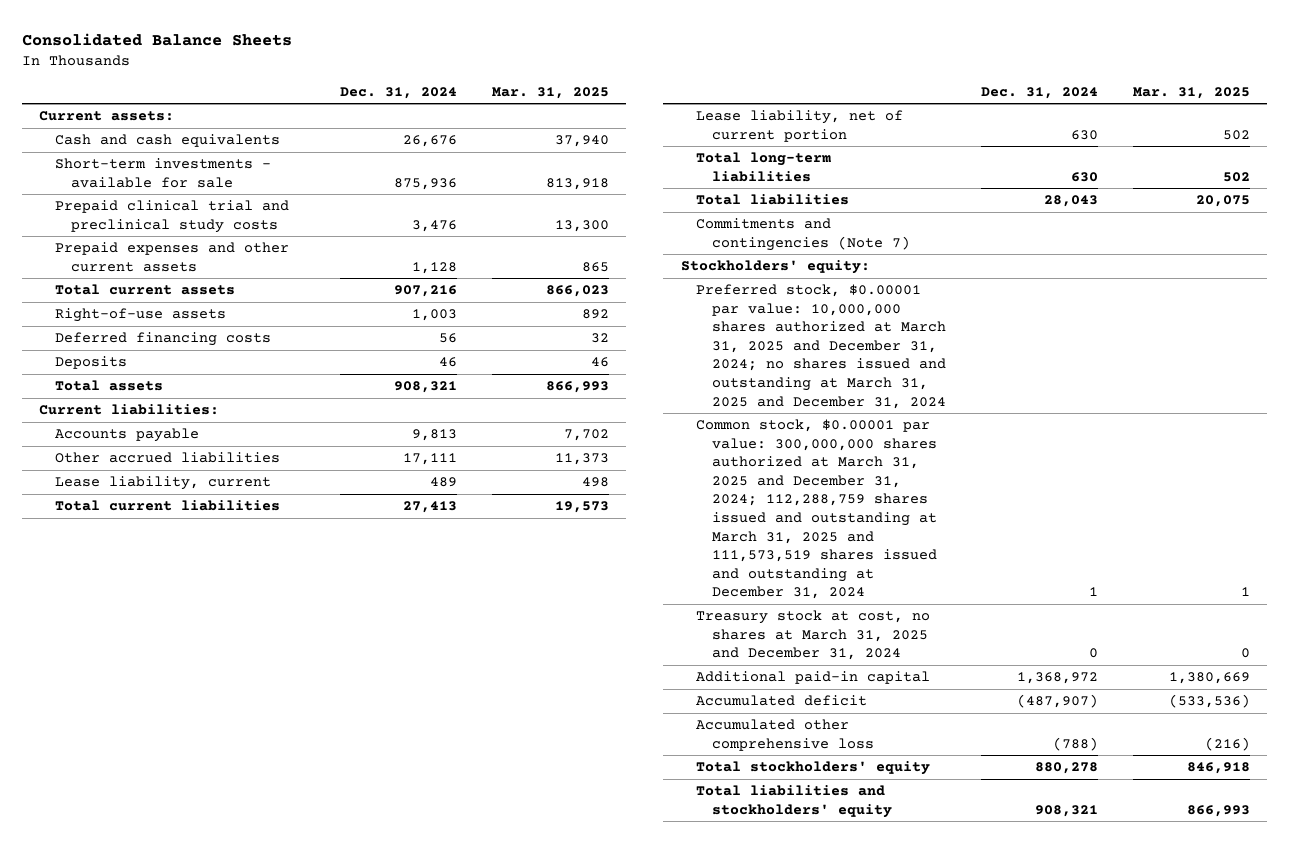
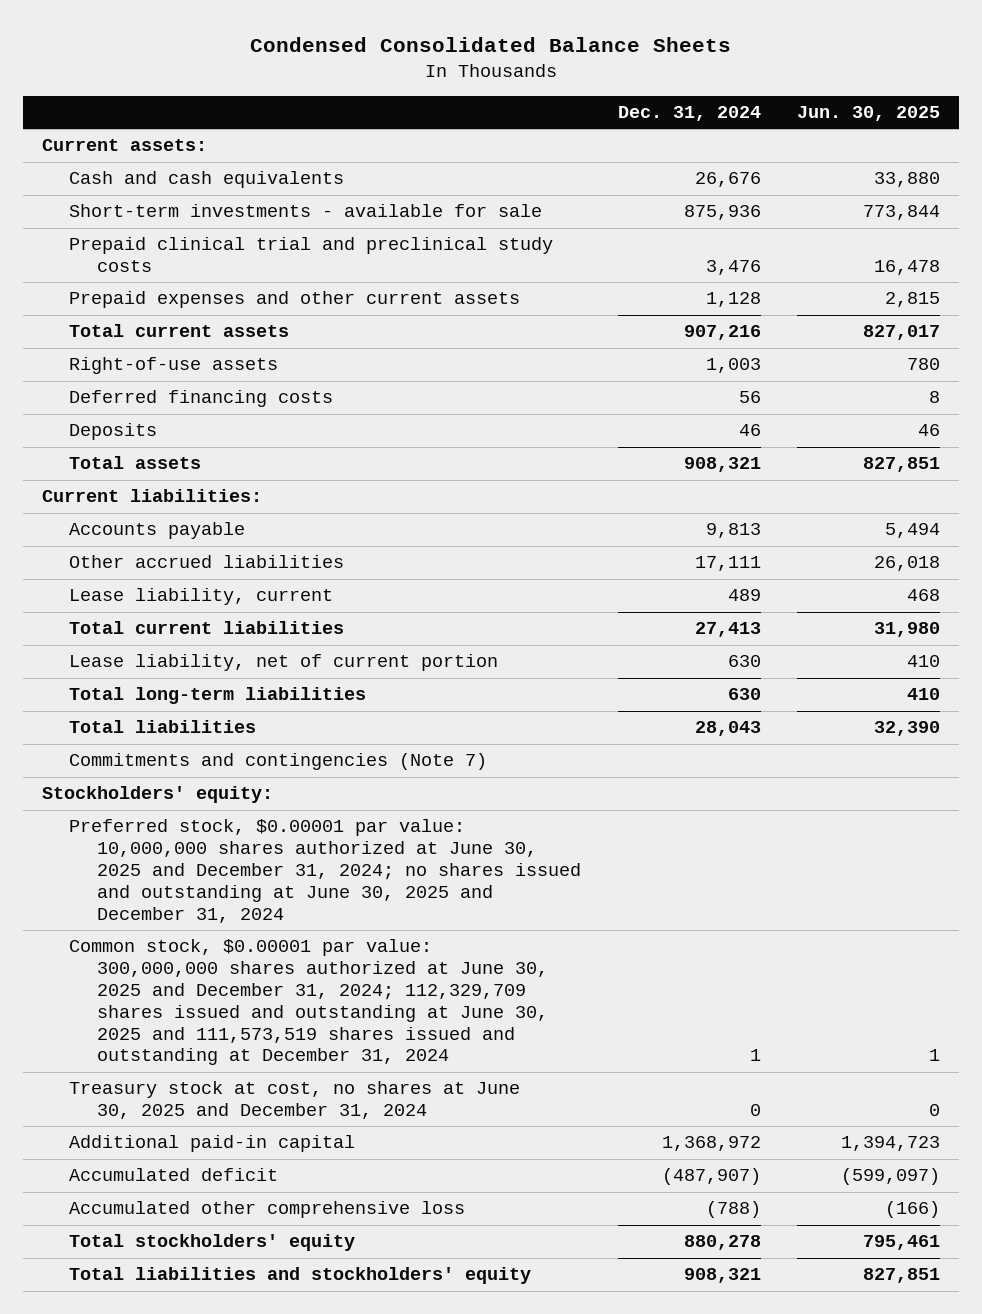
[21,32,292,46] Consolidated Balance Sheets -> [250,37,732,53] Condensed Consolidated Balance Sheets
[491,86,609,99] Mar. 31, 2025 -> none
none -> [797,105,941,121] Jun. 30, 2025
[696,284,946,409] Preferred stock, $0.00001 par value: 10,000,000 shares authorized at March 31, 2025 and December 31, 2024; no shares issued and outstanding at March 31, 2025 and December 31, 2024 -> [69,819,581,923] Preferred stock, $0.00001 par value: 10,000,000 shares authorized at June 30, 2025 and December 31, 2024; no shares issued and outstanding at June 30, 2025 and December 31, 2024
[696,419,937,600] Common stock, $0.00001 par value: 300,000,000 shares authorized at March 31, 2025 and December 31, 2024; 112,288,759 shares issued and outstanding at March 31, 2025 and 111,573,519 shares issued and outstanding at December 31, 2024 -> [69,939,548,1066] Common stock, $0.00001 par value: 300,000,000 shares authorized at June 30, 2025 and December 31, 2024; 112,329,709 shares issued and outstanding at June 30, 2025 and 111,573,519 shares issued and outstanding at December 31, 2024
[696,610,931,661] Treasury stock at cost, no shares at March 31, 2025 and December 31, 2024 -> [69,1081,521,1120] Treasury stock at cost, no shares at June 30, 2025 and December 31, 2024

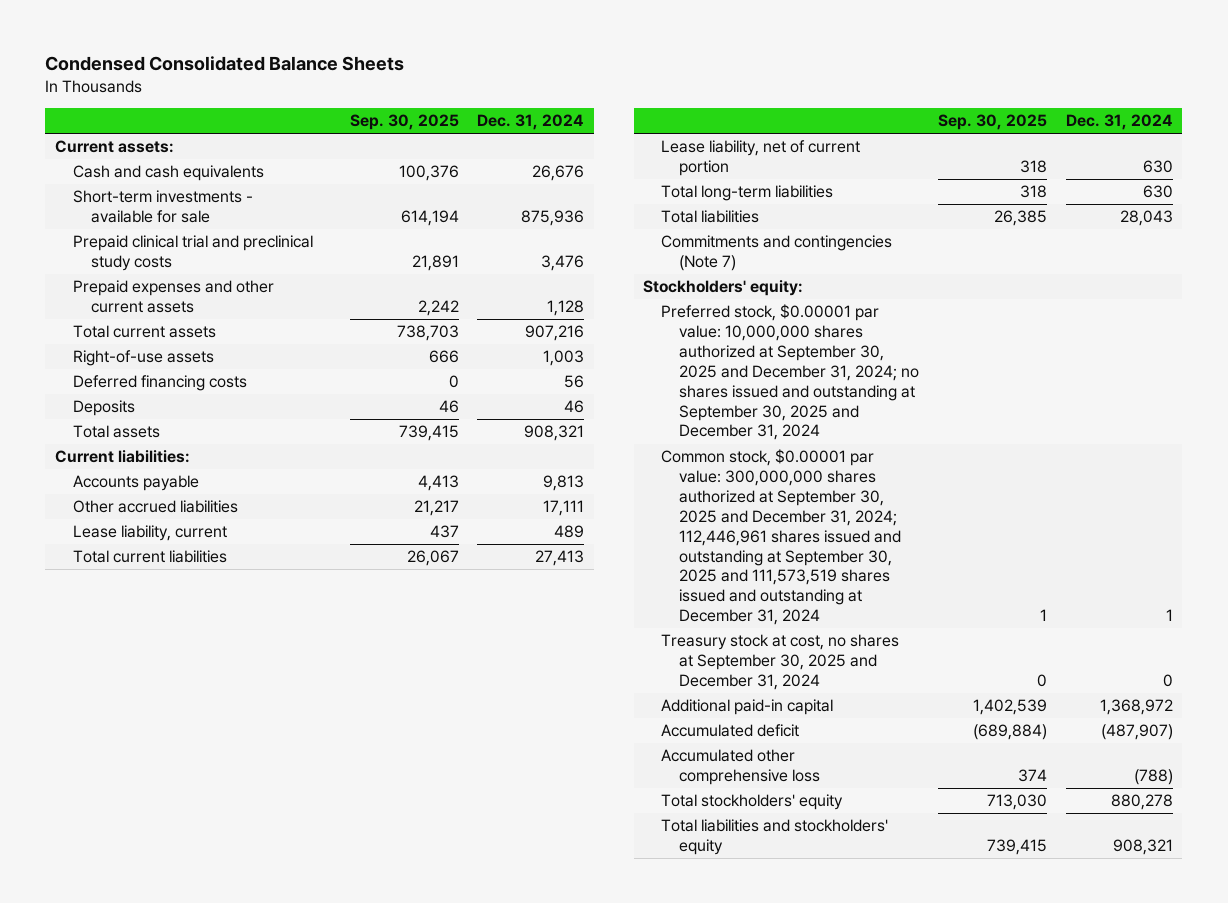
[797,105,941,121] Jun. 30, 2025 -> none
none -> [349,114,459,131] Sep. 30, 2025
[69,819,581,923] Preferred stock, $0.00001 par value: 10,000,000 shares authorized at June 30, 2025 and December 31, 2024; no shares issued and outstanding at June 30, 2025 and December 31, 2024 -> [661,304,920,441] Preferred stock, $0.00001 par value: 10,000,000 shares authorized at September 30, 2025 and December 31, 2024; no shares issued and outstanding at September 30, 2025 and December 31, 2024
[69,939,548,1066] Common stock, $0.00001 par value: 300,000,000 shares authorized at June 30, 2025 and December 31, 2024; 112,329,709 shares issued and outstanding at June 30, 2025 and 111,573,519 shares issued and outstanding at December 31, 2024 -> [661,449,902,626] Common stock, $0.00001 par value: 300,000,000 shares authorized at September 30, 2025 and December 31, 2024; 112,446,961 shares issued and outstanding at September 30, 2025 and 111,573,519 shares issued and outstanding at December 31, 2024
[69,1081,521,1120] Treasury stock at cost, no shares at June 30, 2025 and December 31, 2024 -> [661,634,900,691] Treasury stock at cost, no shares at September 30, 2025 and December 31, 2024

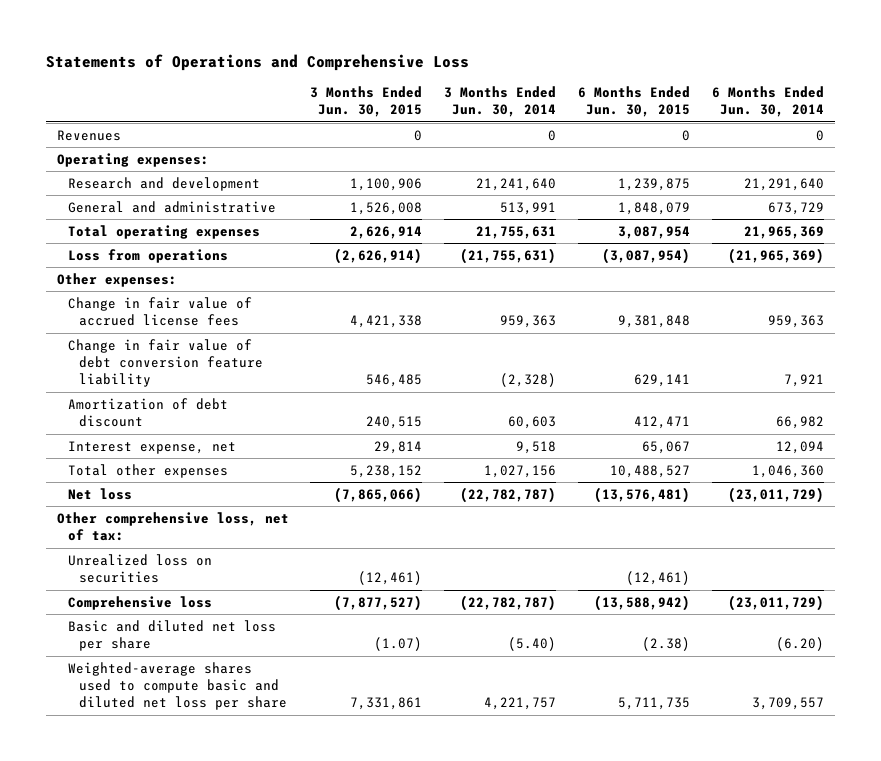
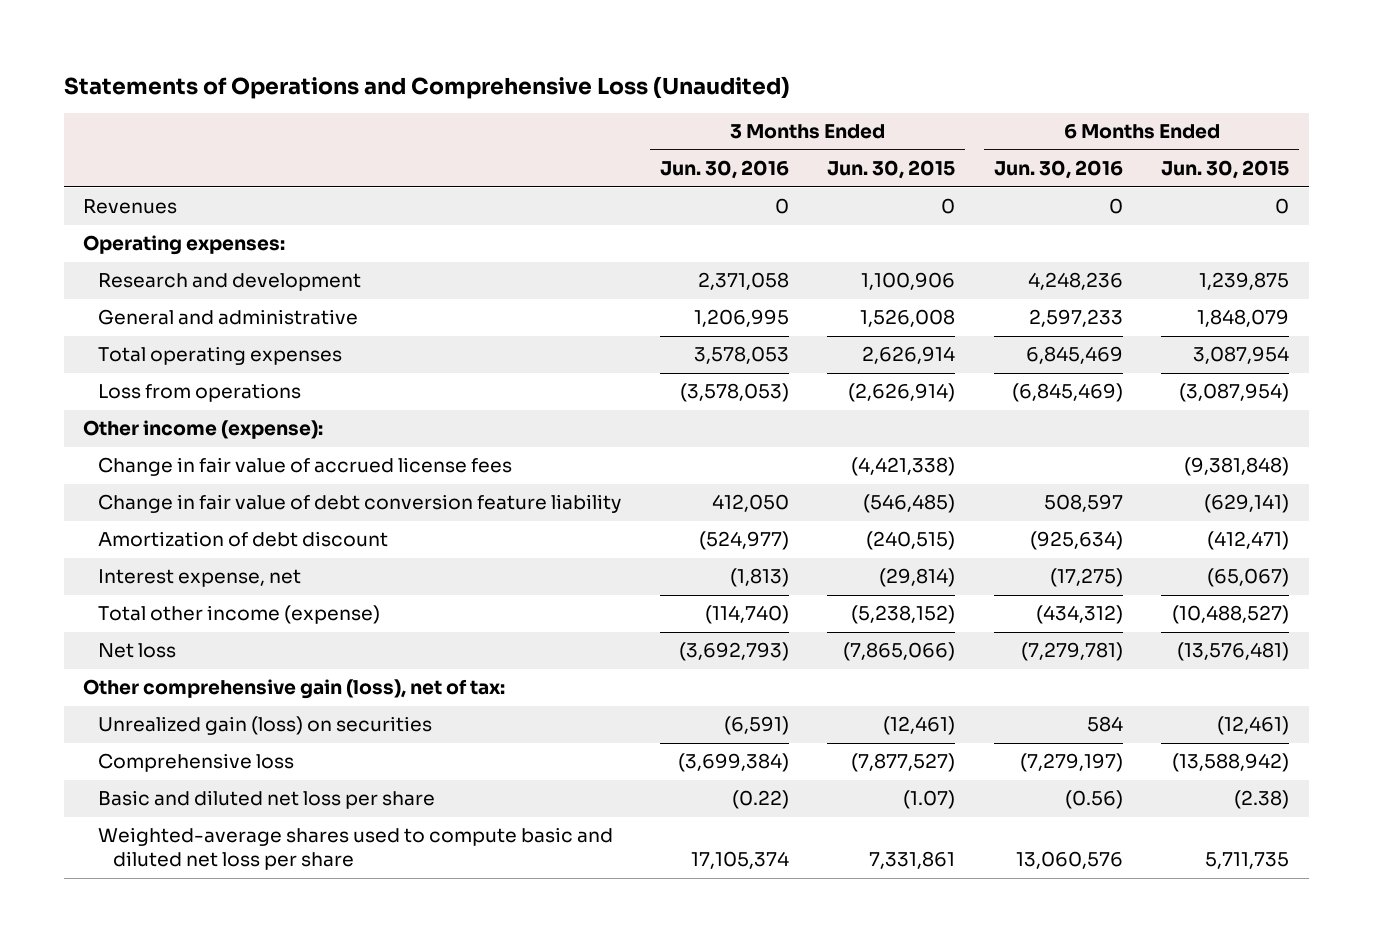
[45,53,469,71] Statements of Operations and Comprehensive Loss -> [63,75,790,99] Statements of Operations and Comprehensive Loss (Unaudited)
[444,86,557,118] 3 Months Ended Jun. 30, 2014 -> none
[712,86,825,118] 6 Months Ended Jun. 30, 2014 -> none
none -> [659,160,789,180] Jun. 30, 2016
none -> [993,160,1123,180] Jun. 30, 2016
[56,272,177,287] Other expenses: -> [83,420,324,440] Other income (expense):
[350,315,423,329] 4,421,338 -> [851,457,956,477] (4,421,338)
[618,315,691,329] 9,381,848 -> [1184,457,1290,477] (9,381,848)
[366,374,423,388] 546,485 -> [863,494,956,514] (546,485)
[634,374,691,388] 629,141 -> [1204,494,1290,514] (629,141)
[366,416,423,430] 240,515 -> [866,531,956,551] (240,515)
[634,416,691,430] 412,471 -> [1207,531,1290,551] (412,471)
[374,440,423,454] 29,814 -> [879,568,956,588] (29,814)
[642,440,691,454] 65,067 -> [1207,568,1290,588] (65,067)
[67,463,228,478] Total other expenses -> [98,605,381,625] Total other income (expense)
[350,464,423,478] 5,238,152 -> [851,605,956,625] (5,238,152)
[610,464,691,478] 10,488,527 -> [1172,605,1290,625] (10,488,527)
[56,511,289,542] Other comprehensive loss, net of tax: -> [83,679,506,700] Other comprehensive gain (loss), net of tax:
[67,553,212,584] Unrealized loss on securities -> [98,716,433,736] Unrealized gain (loss) on securities

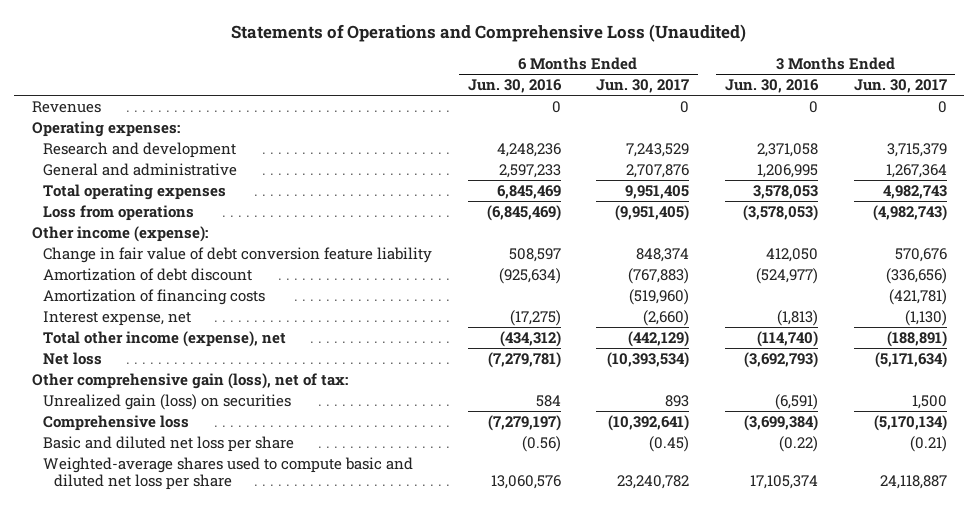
[827,160,956,180] Jun. 30, 2015 -> none
[1161,160,1290,180] Jun. 30, 2015 -> none
none -> [596,79,690,94] Jun. 30, 2017
none -> [853,79,947,94] Jun. 30, 2017
[98,457,513,477] Change in fair value of accrued license fees -> none
none -> [42,289,265,306] Amortization of financing costs
[98,605,381,625] Total other income (expense) -> [42,331,286,348] Total other income (expense), net

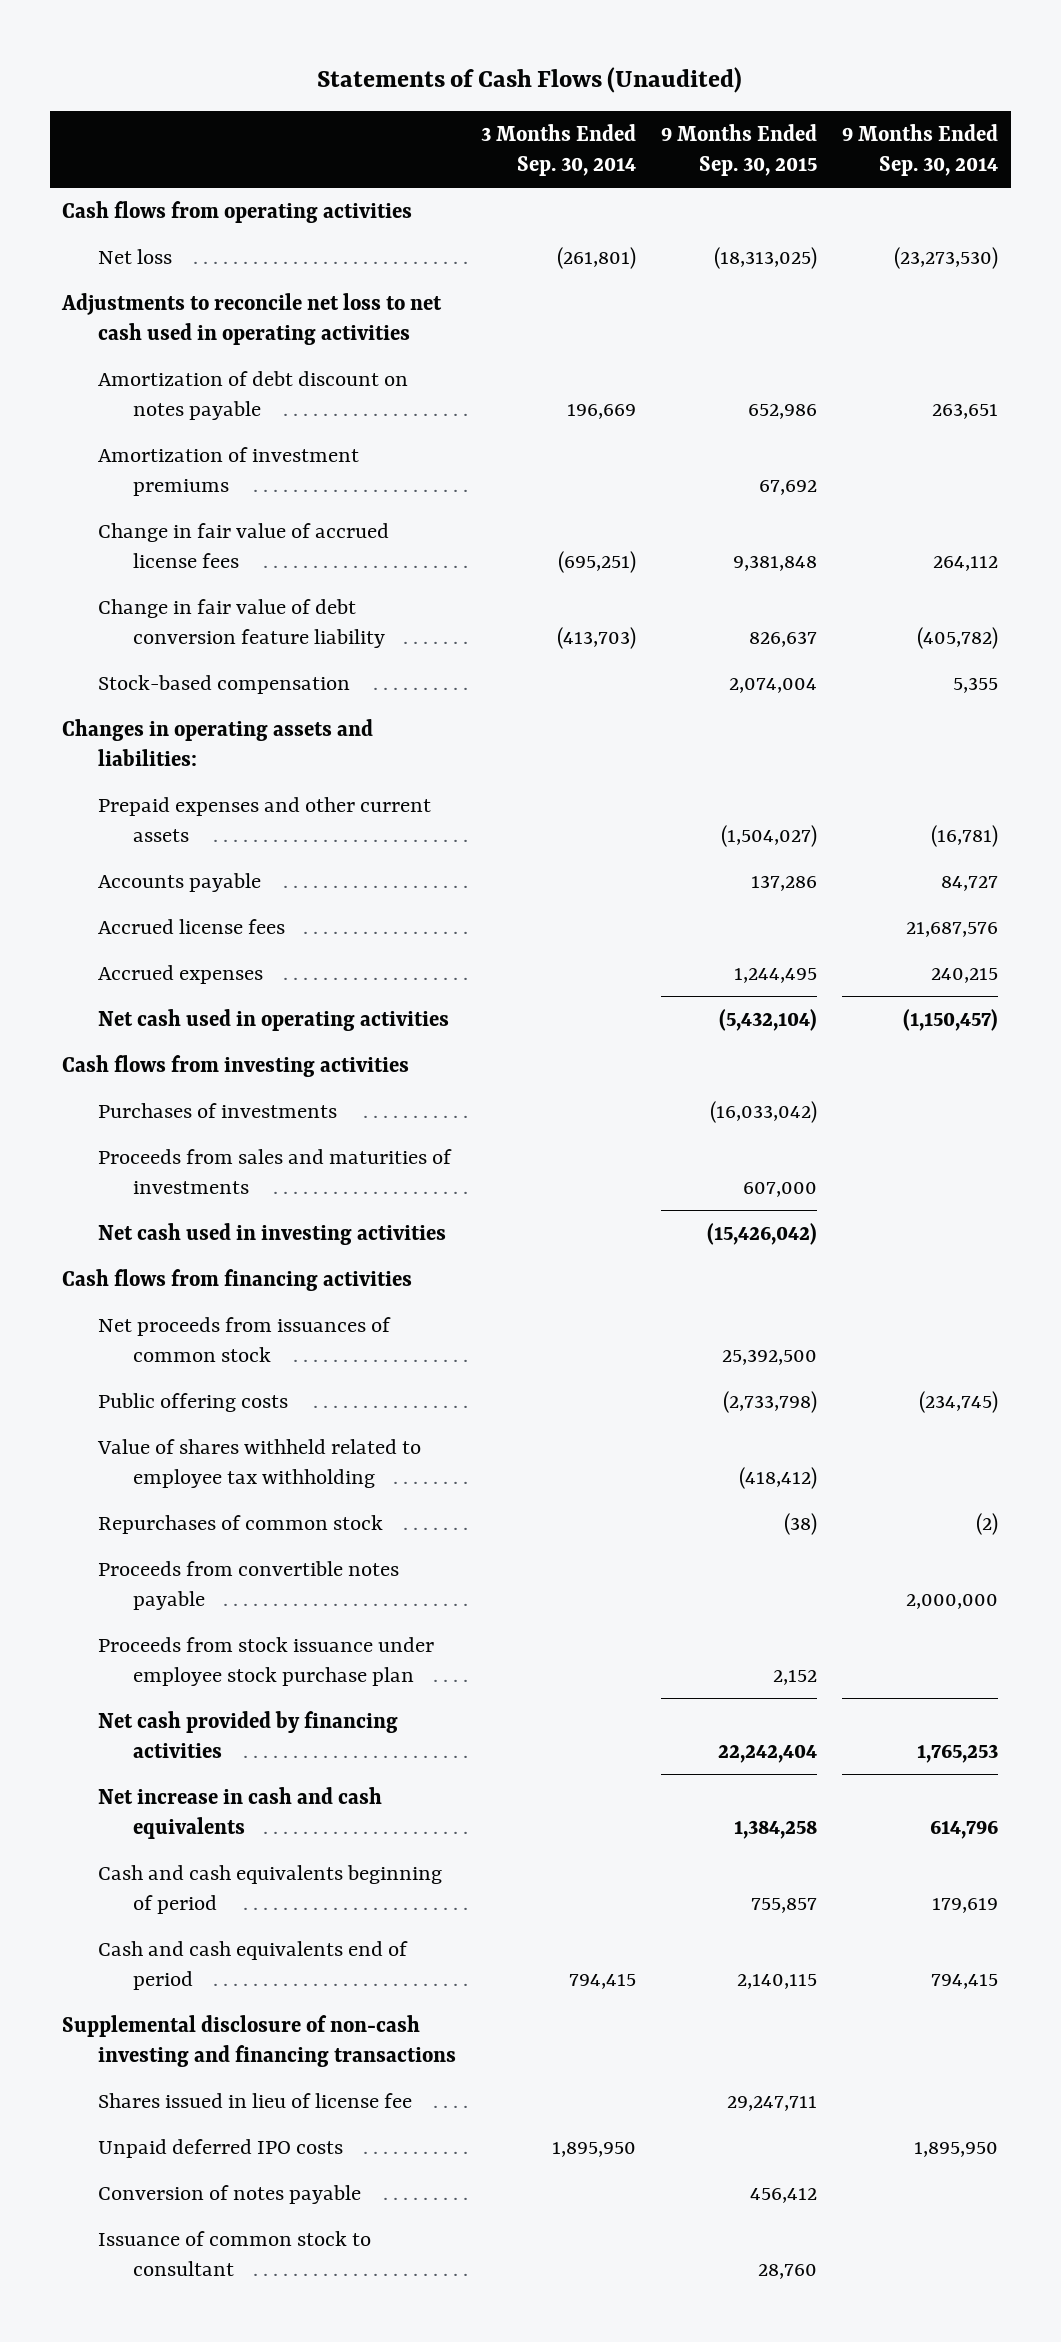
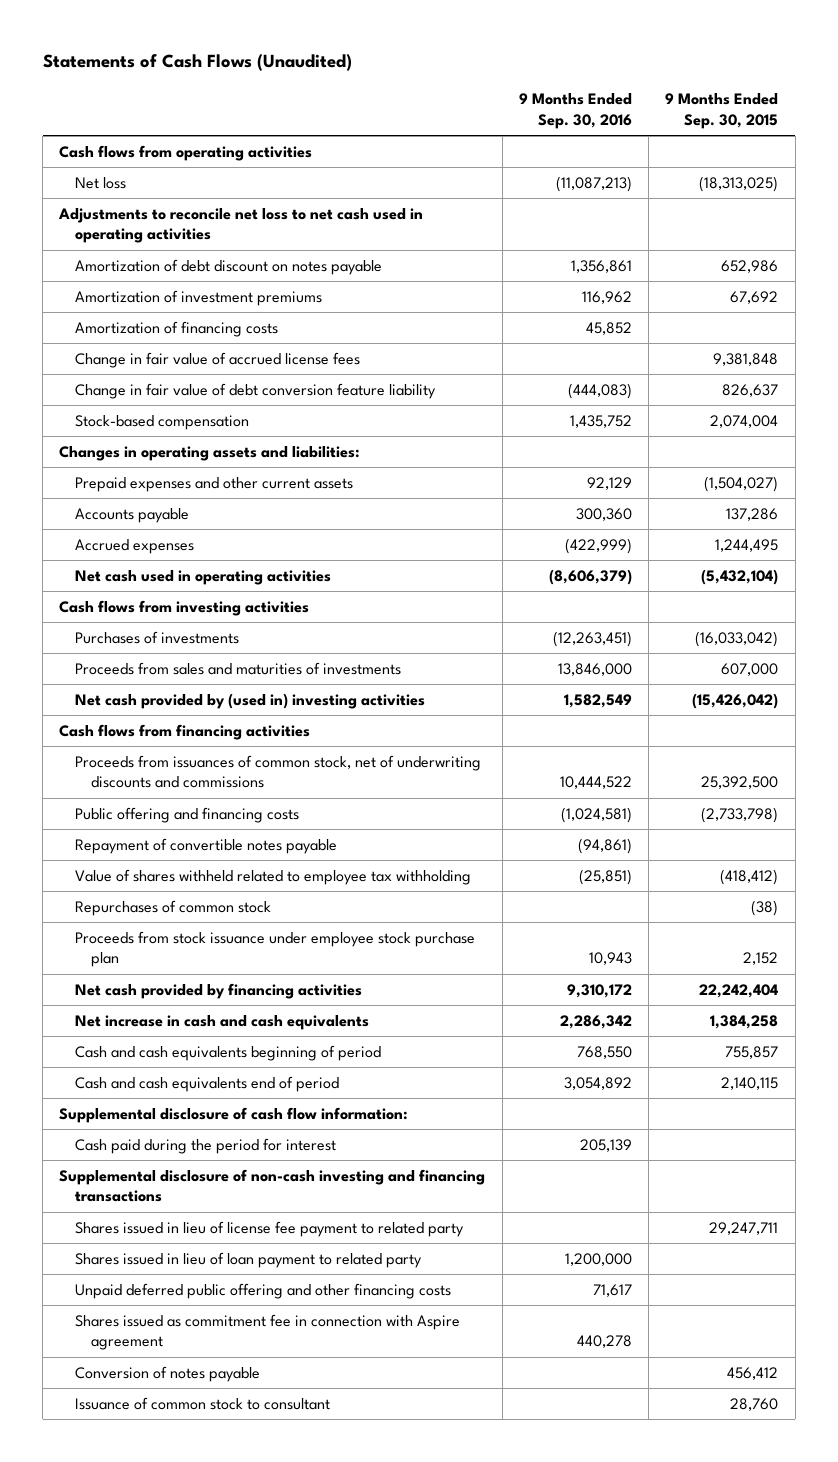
[480,124,636,177] 3 Months Ended Sep. 30, 2014 -> none
[842,124,999,177] 9 Months Ended Sep. 30, 2014 -> none
none -> [518,93,632,129] 9 Months Ended Sep. 30, 2016
none -> [74,320,278,337] Amortization of financing costs
[97,919,285,935] Accrued license fees -> none
[97,1223,446,1246] Net cash used in investing activities -> [74,692,425,709] Net cash provided by (used in) investing activities
[97,1317,391,1362] Net proceeds from issuances of common stock -> [74,754,481,789] Proceeds from issuances of common stock, net of underwriting discounts and commissions
[97,1393,288,1413] Public offering costs -> [74,806,299,823] Public offering and financing costs
none -> [74,837,337,854] Repayment of convertible notes payable
[97,1561,399,1610] Proceeds from convertible notes payable -> none
none -> [59,1106,409,1123] Supplemental disclosure of cash flow information:
none -> [74,1137,336,1154] Cash paid during the period for interest
[97,2139,343,2159] Unpaid deferred IPO costs -> none
[97,2093,412,2109] Shares issued in lieu of license fee -> [74,1220,464,1237] Shares issued in lieu of license fee payment to related party
none -> [74,1251,422,1268] Shares issued in lieu of loan payment to related party
none -> [74,1282,451,1299] Unpaid deferred public offering and other financing costs
none -> [74,1313,460,1351] Shares issued as commitment fee in connection with Aspire agreement

